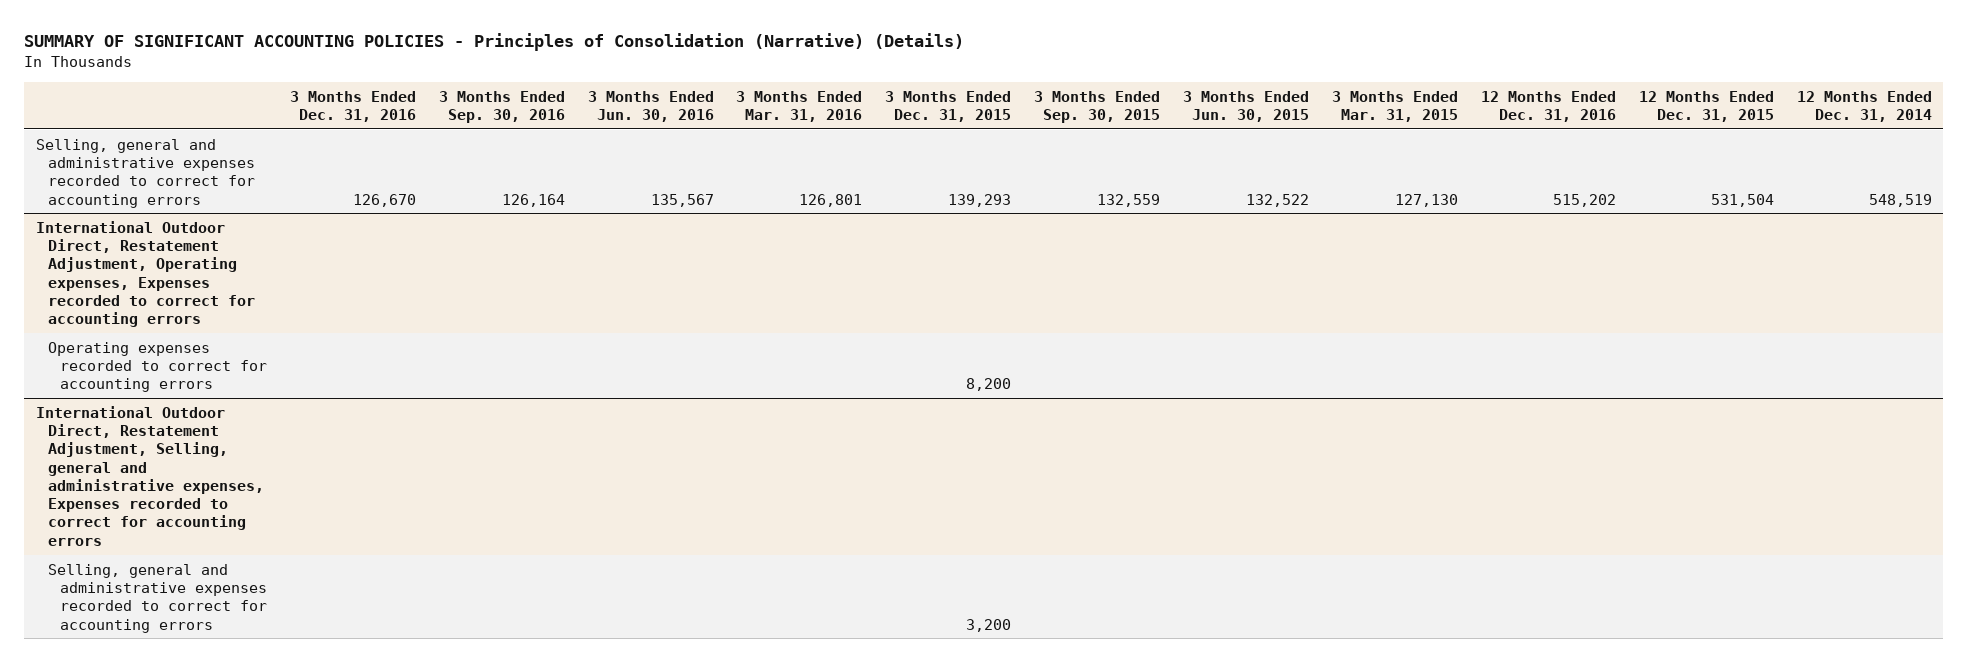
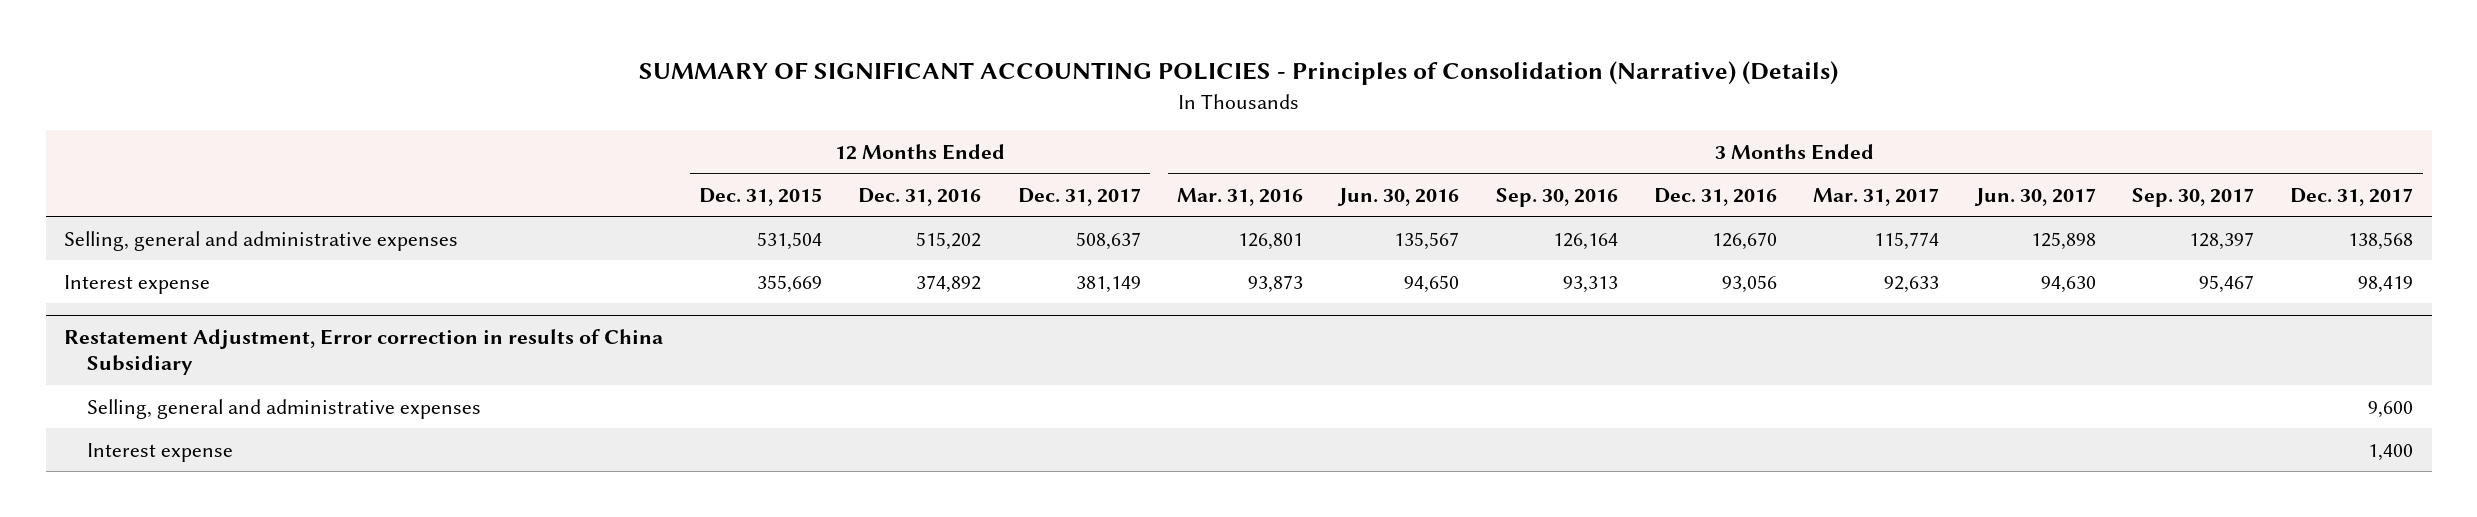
[885,90,1012,122] 3 Months Ended Dec. 31, 2015 -> none
[1034,90,1161,123] 3 Months Ended Sep. 30, 2015 -> none
[1183,90,1310,122] 3 Months Ended Jun. 30, 2015 -> none
[1332,90,1459,122] 3 Months Ended Mar. 31, 2015 -> none
[1796,90,1932,122] 12 Months Ended Dec. 31, 2014 -> none
none -> [1017,187,1141,206] Dec. 31, 2017
none -> [1813,187,1940,206] Mar. 31, 2017
none -> [1973,187,2096,206] Jun. 30, 2017
none -> [2132,187,2255,207] Sep. 30, 2017
none -> [2290,187,2414,206] Dec. 31, 2017
[35,220,255,328] International Outdoor Direct, Restatement Adjustment, Operating expenses, Expenses recorded to correct for accounting errors -> none
[47,341,267,393] Operating expenses recorded to correct for accounting errors -> none
[35,405,264,546] International Outdoor Direct, Restatement Adjustment, Selling, general and administrative expenses, Expenses recorded to correct for accounting errors -> none
[47,563,267,633] Selling, general and administrative expenses recorded to correct for accounting errors -> none
[35,138,255,208] Selling, general and administrative expenses recorded to correct for accounting errors -> [63,230,458,251] Selling, general and administrative expenses
none -> [63,274,210,294] Interest expense
none -> [63,329,663,376] Restatement Adjustment, Error correction in results of China Subsidiary
none -> [86,398,481,419] Selling, general and administrative expenses
none -> [86,442,233,462] Interest expense

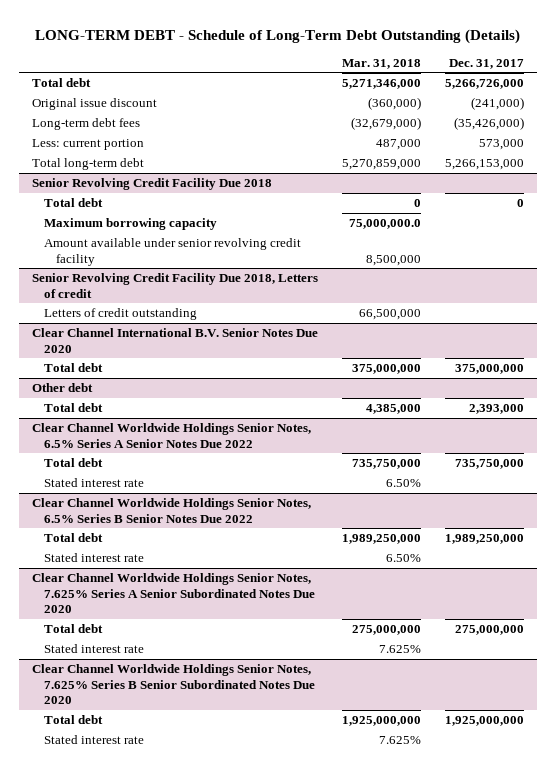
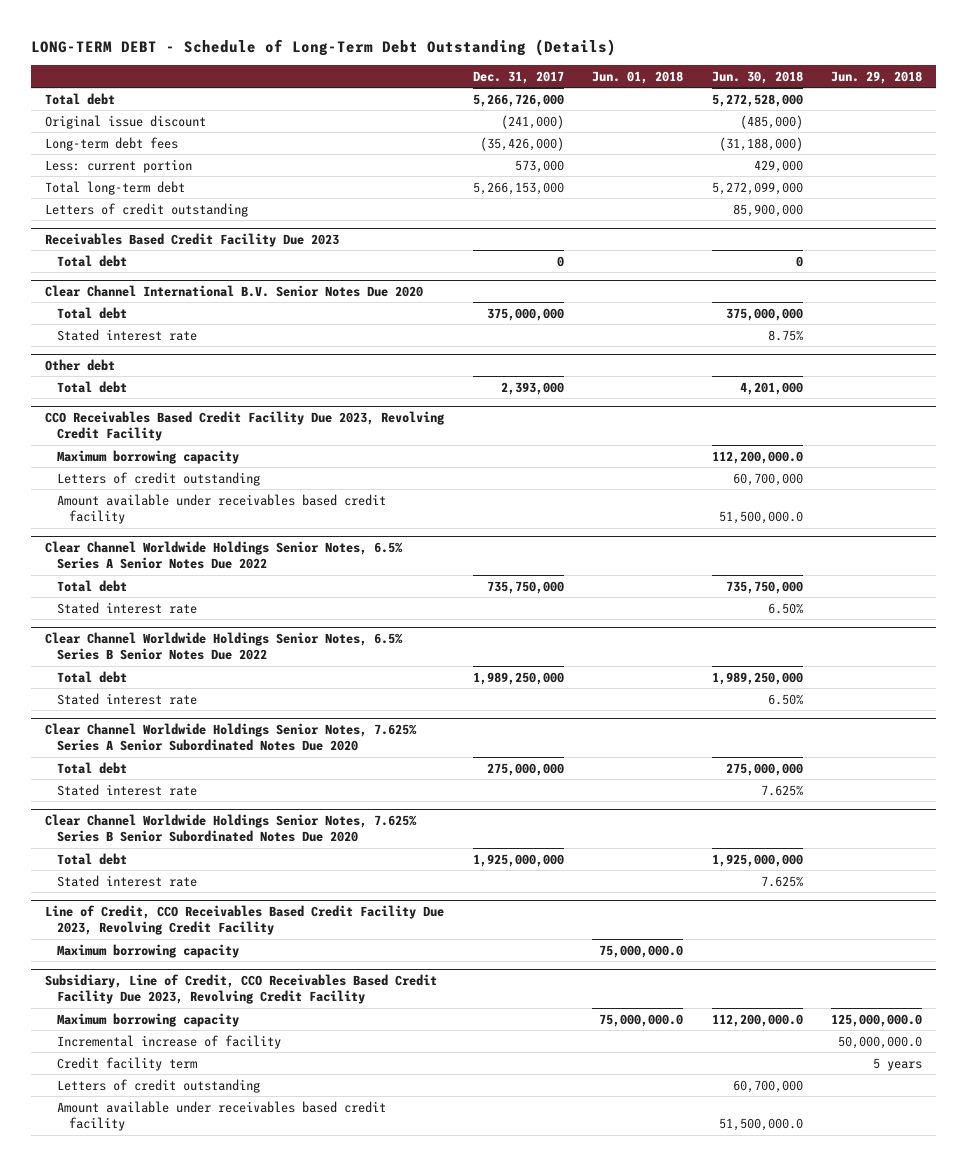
[342,58,422,69] Mar. 31, 2018 -> none
none -> [592,70,684,84] Jun. 01, 2018
none -> [711,70,803,84] Jun. 30, 2018
none -> [831,70,923,84] Jun. 29, 2018
[31,178,272,191] Senior Revolving Credit Facility Due 2018 -> none
[43,198,103,208] Total debt -> none
[43,218,217,231] Maximum borrowing capacity -> none
[43,238,301,266] Amount available under senior revolving credit facility -> none
[31,273,318,298] Senior Revolving Credit Facility Due 2018, Letters of credit -> none
[43,308,197,321] Letters of credit outstanding -> none
none -> [45,202,249,217] Letters of credit outstanding
none -> [45,232,340,247] Receivables Based Credit Facility Due 2023
none -> [57,254,128,267] Total debt
none -> [57,328,198,341] Stated interest rate
none -> [45,410,446,442] CCO Receivables Based Credit Facility Due 2023, Revolving Credit Facility
none -> [57,449,240,464] Maximum borrowing capacity
none -> [57,471,261,486] Letters of credit outstanding
none -> [57,493,387,525] Amount available under receivables based credit facility
none -> [45,904,445,936] Line of Credit, CCO Receivables Based Credit Facility Due 2023, Revolving Credit Facility
none -> [57,943,240,958] Maximum borrowing capacity
none -> [45,973,438,1005] Subsidiary, Line of Credit, CCO Receivables Based Credit Facility Due 2023, Revolving Credit Facility
none -> [57,1012,240,1027] Maximum borrowing capacity
none -> [57,1034,282,1049] Incremental increase of facility
none -> [57,1056,198,1071] Credit facility term
none -> [57,1078,261,1093] Letters of credit outstanding
none -> [57,1100,387,1132] Amount available under receivables based credit facility

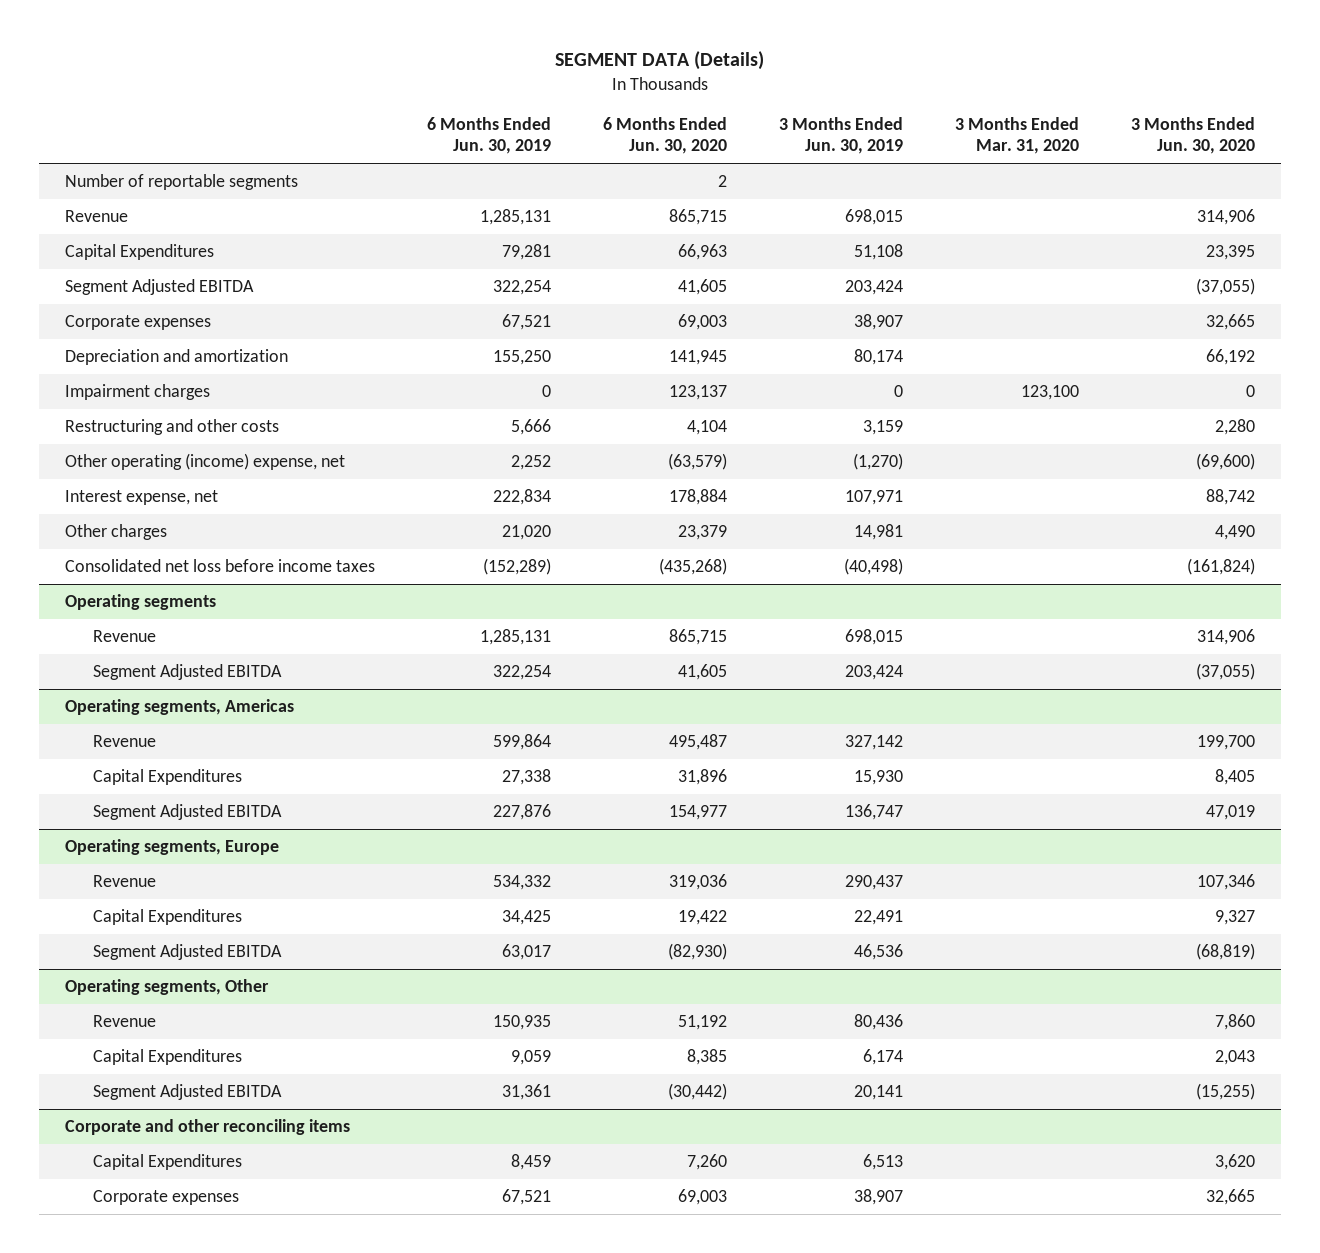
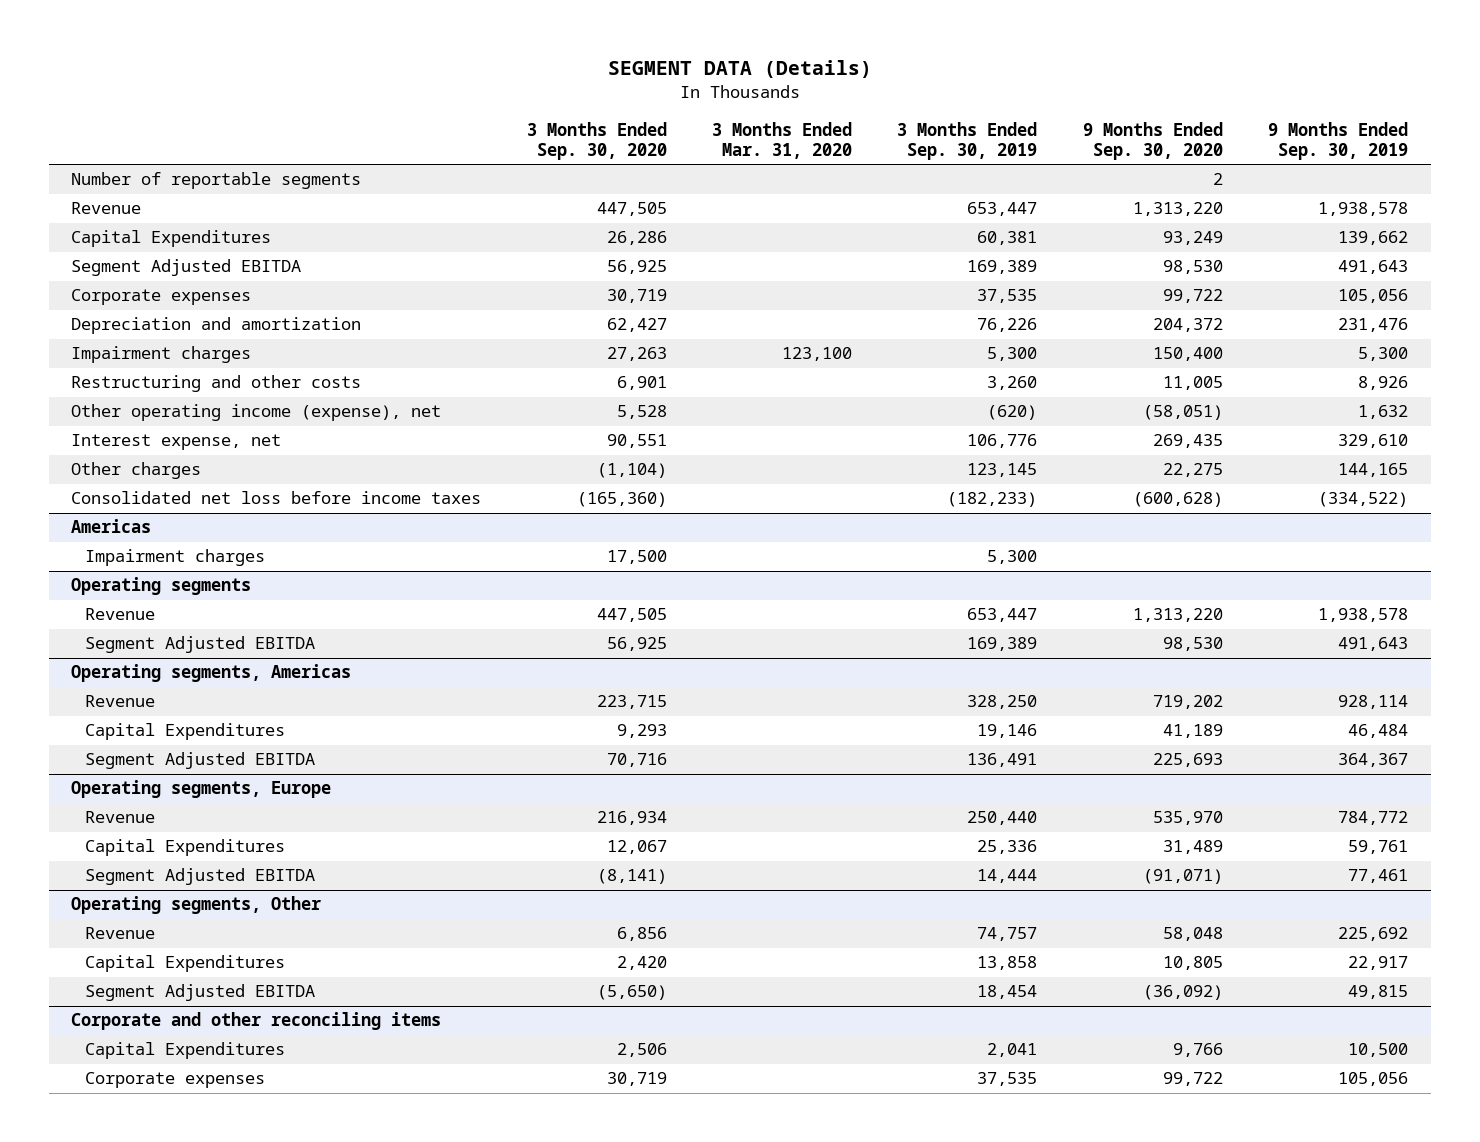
[426,117,551,155] 6 Months Ended Jun. 30, 2019 -> none
[602,117,727,155] 6 Months Ended Jun. 30, 2020 -> none
[778,117,903,155] 3 Months Ended Jun. 30, 2019 -> none
[1130,117,1255,155] 3 Months Ended Jun. 30, 2020 -> none
none -> [526,121,667,161] 3 Months Ended Sep. 30, 2020
none -> [897,121,1038,161] 3 Months Ended Sep. 30, 2019
none -> [1082,121,1223,161] 9 Months Ended Sep. 30, 2020
none -> [1268,121,1409,161] 9 Months Ended Sep. 30, 2019
[64,453,345,471] Other operating (income) expense, net -> [71,404,442,422] Other operating income (expense), net
none -> [71,519,152,534] Americas
none -> [84,549,265,567] Impairment charges

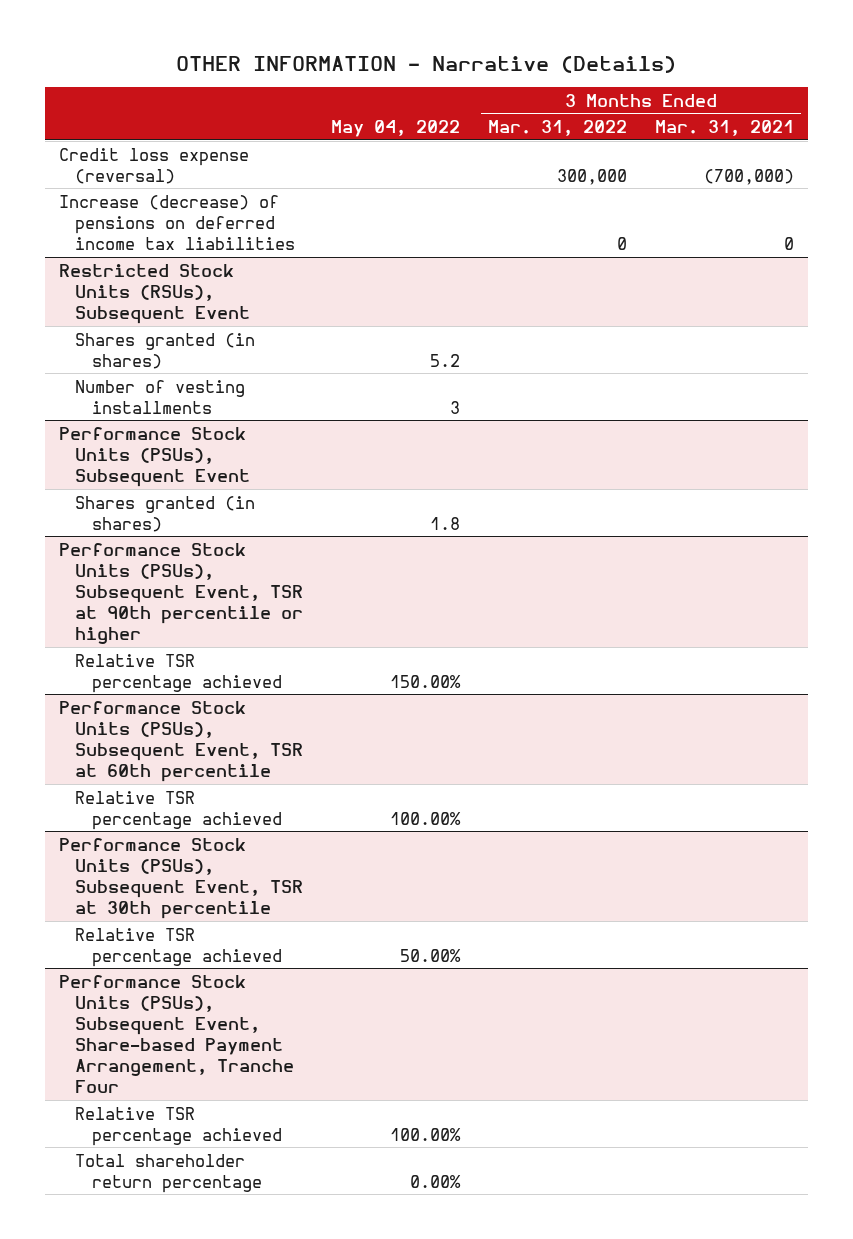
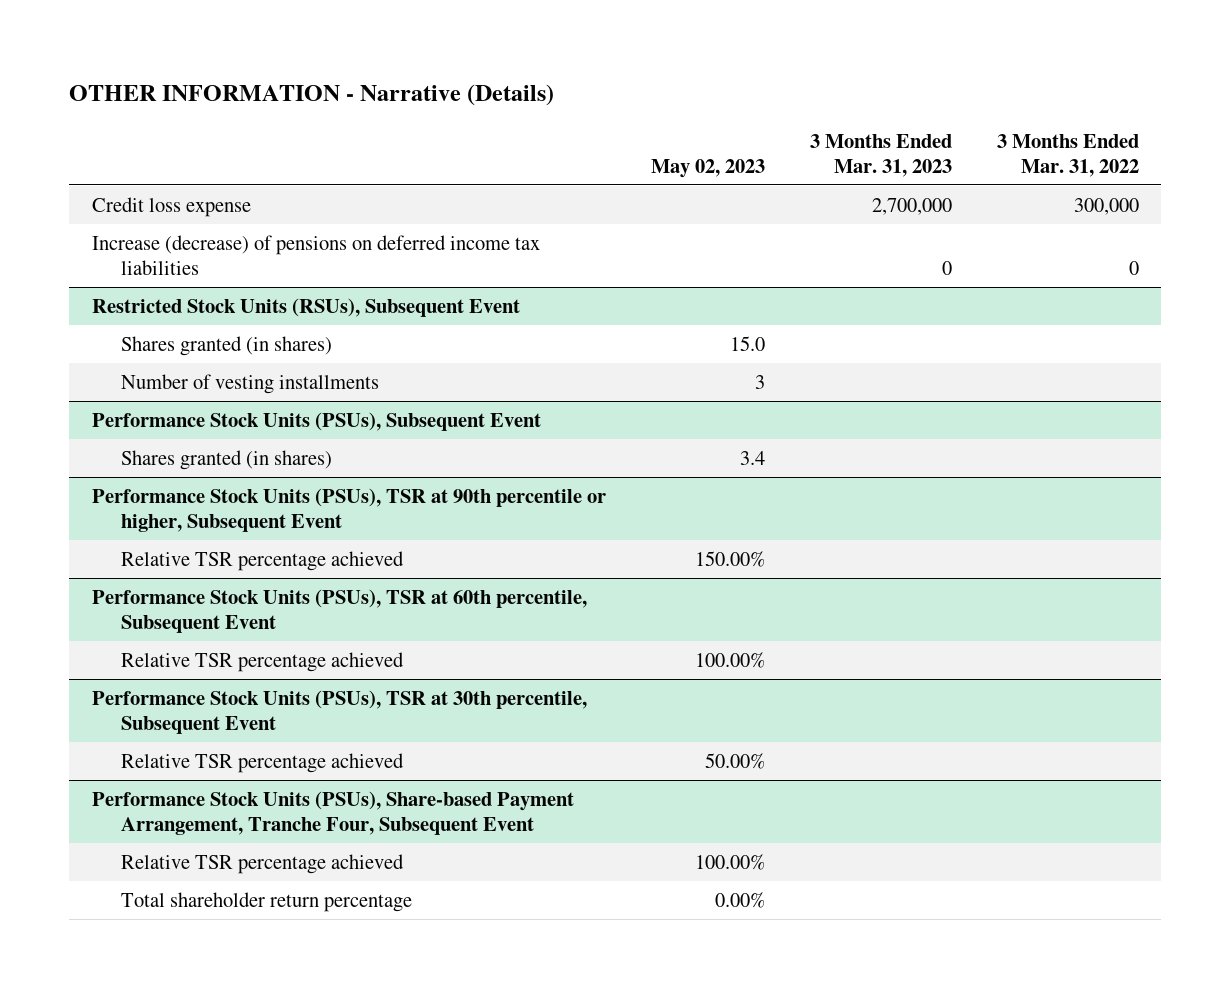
[331,120,461,138] May 04, 2022 -> none
[655,120,795,137] Mar. 31, 2021 -> none
none -> [650,158,765,178] May 02, 2023
none -> [809,133,952,177] 3 Months Ended Mar. 31, 2023
[58,147,249,184] Credit loss expense (reversal) -> [91,196,251,217] Credit loss expense
[58,542,304,645] Performance Stock Units (PSUs), Subsequent Event, TSR at 90th percentile or higher -> [91,487,606,532] Performance Stock Units (PSUs), TSR at 90th percentile or higher, Subsequent Event
[58,700,304,783] Performance Stock Units (PSUs), Subsequent Event, TSR at 60th percentile -> [91,588,587,633] Performance Stock Units (PSUs), TSR at 60th percentile, Subsequent Event
[58,837,304,920] Performance Stock Units (PSUs), Subsequent Event, TSR at 30th percentile -> [91,689,587,734] Performance Stock Units (PSUs), TSR at 30th percentile, Subsequent Event
[58,974,295,1094] Performance Stock Units (PSUs), Subsequent Event, Share-based Payment Arrangement, Tranche Four -> [91,790,574,835] Performance Stock Units (PSUs), Share-based Payment Arrangement, Tranche Four, Subsequent Event

